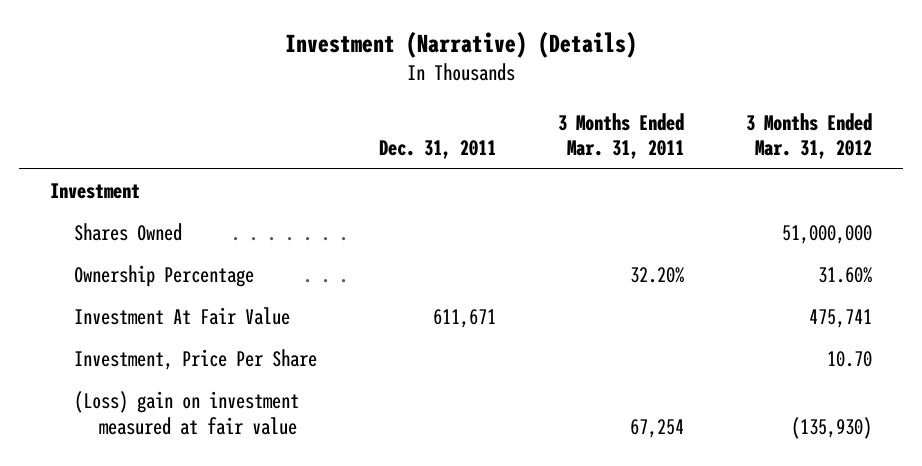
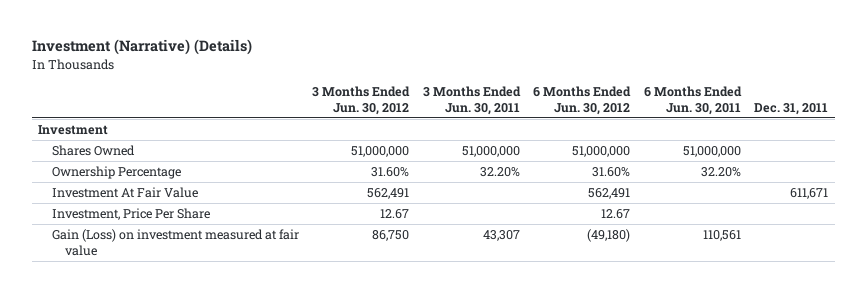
[558,112,685,160] 3 Months Ended Mar. 31, 2011 -> none
[746,112,873,160] 3 Months Ended Mar. 31, 2012 -> none
none -> [312,86,411,115] 3 Months Ended Jun. 30, 2012
none -> [422,86,521,115] 3 Months Ended Jun. 30, 2011
none -> [533,86,632,115] 6 Months Ended Jun. 30, 2012
none -> [643,86,742,115] 6 Months Ended Jun. 30, 2011
[74,391,300,435] (Loss) gain on investment measured at fair value -> [51,229,299,256] Gain (Loss) on investment measured at fair value

